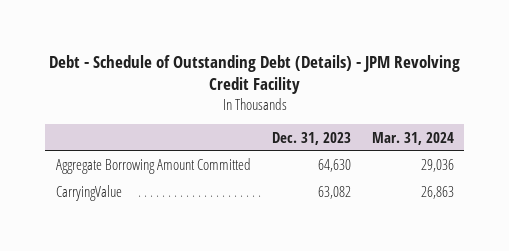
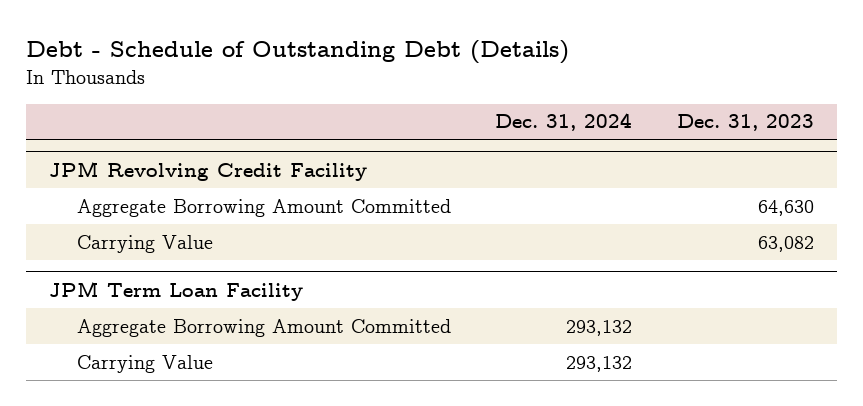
[48,54,460,95] Debt - Schedule of Outstanding Debt (Details) - JPM Revolving Credit Facility -> [26,39,570,64] Debt - Schedule of Outstanding Debt (Details)
[371,131,454,145] Mar. 31, 2024 -> none
none -> [495,113,633,132] Dec. 31, 2024
none -> [48,160,367,181] JPM Revolving Credit Facility
[55,185,122,202] CarryingValue -> [76,234,213,253] Carrying Value
none -> [48,280,303,301] JPM Term Loan Facility
none -> [76,318,451,337] Aggregate Borrowing Amount Committed
none -> [76,354,213,373] Carrying Value

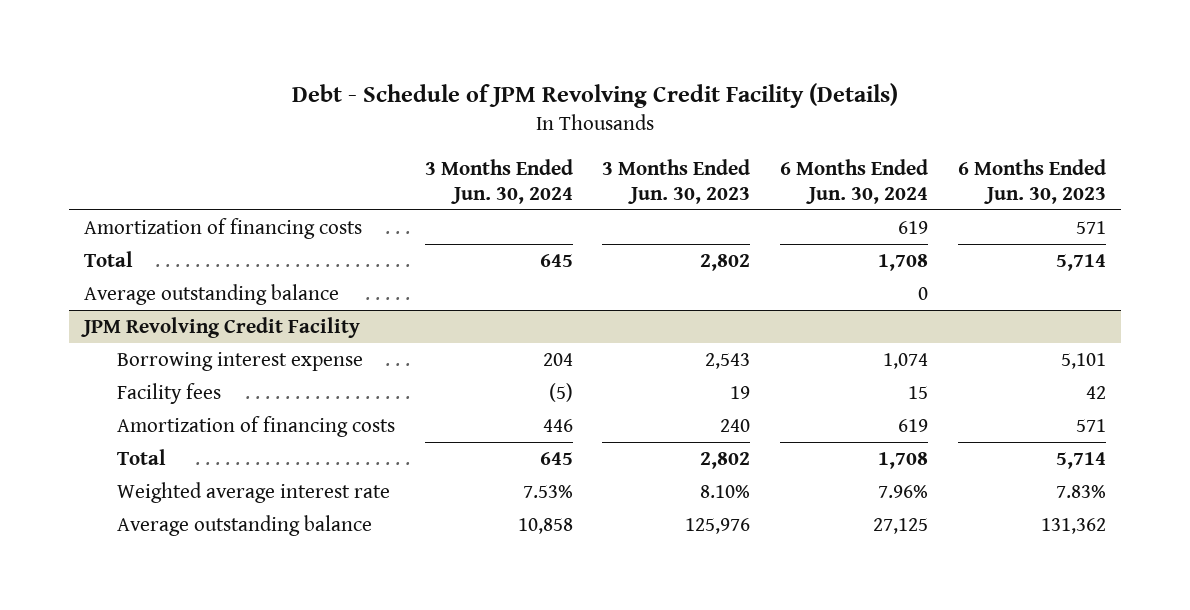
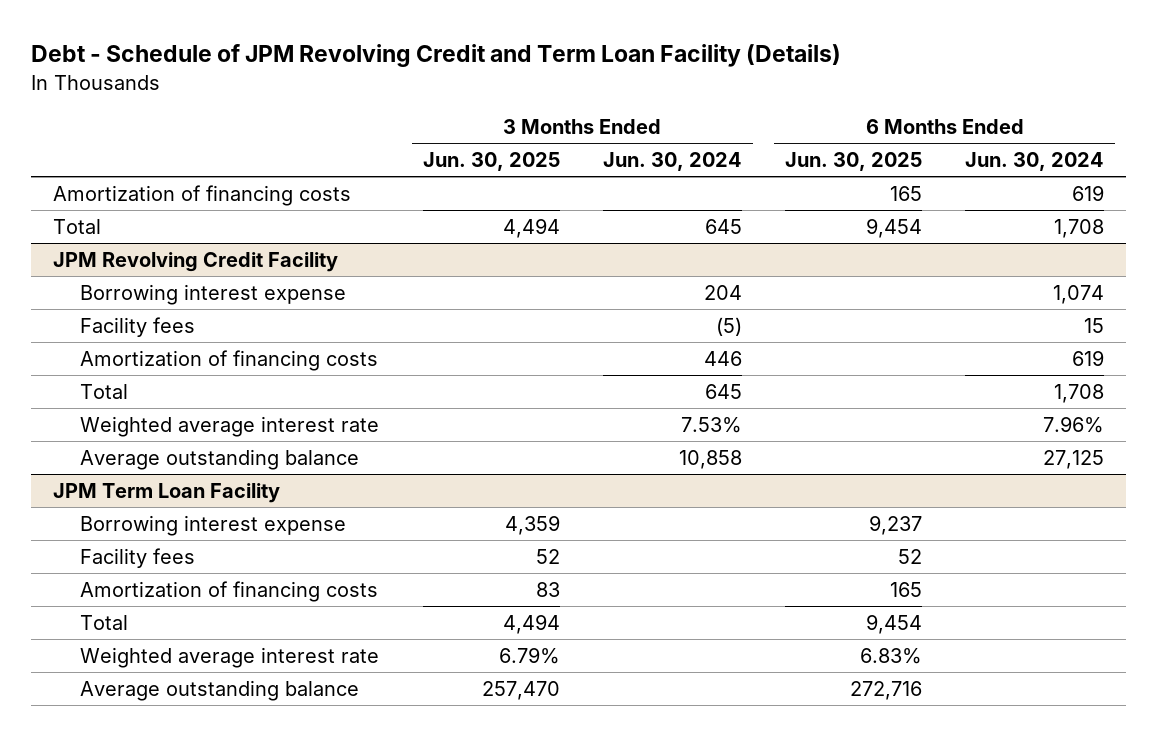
[292,82,899,108] Debt - Schedule of JPM Revolving Credit Facility (Details) -> [31,44,842,68] Debt - Schedule of JPM Revolving Credit and Term Loan Facility (Details)
[602,158,751,204] 3 Months Ended Jun. 30, 2023 -> none
[957,158,1106,204] 6 Months Ended Jun. 30, 2023 -> none
none -> [422,152,560,172] Jun. 30, 2025
none -> [785,152,923,172] Jun. 30, 2025
[84,284,340,306] Average outstanding balance -> none
none -> [52,483,280,504] JPM Term Loan Facility
none -> [80,515,347,537] Borrowing interest expense
none -> [80,548,196,569] Facility fees
none -> [80,581,379,603] Amortization of financing costs
none -> [80,615,129,631] Total
none -> [80,647,380,669] Weighted average interest rate
none -> [80,680,360,702] Average outstanding balance

